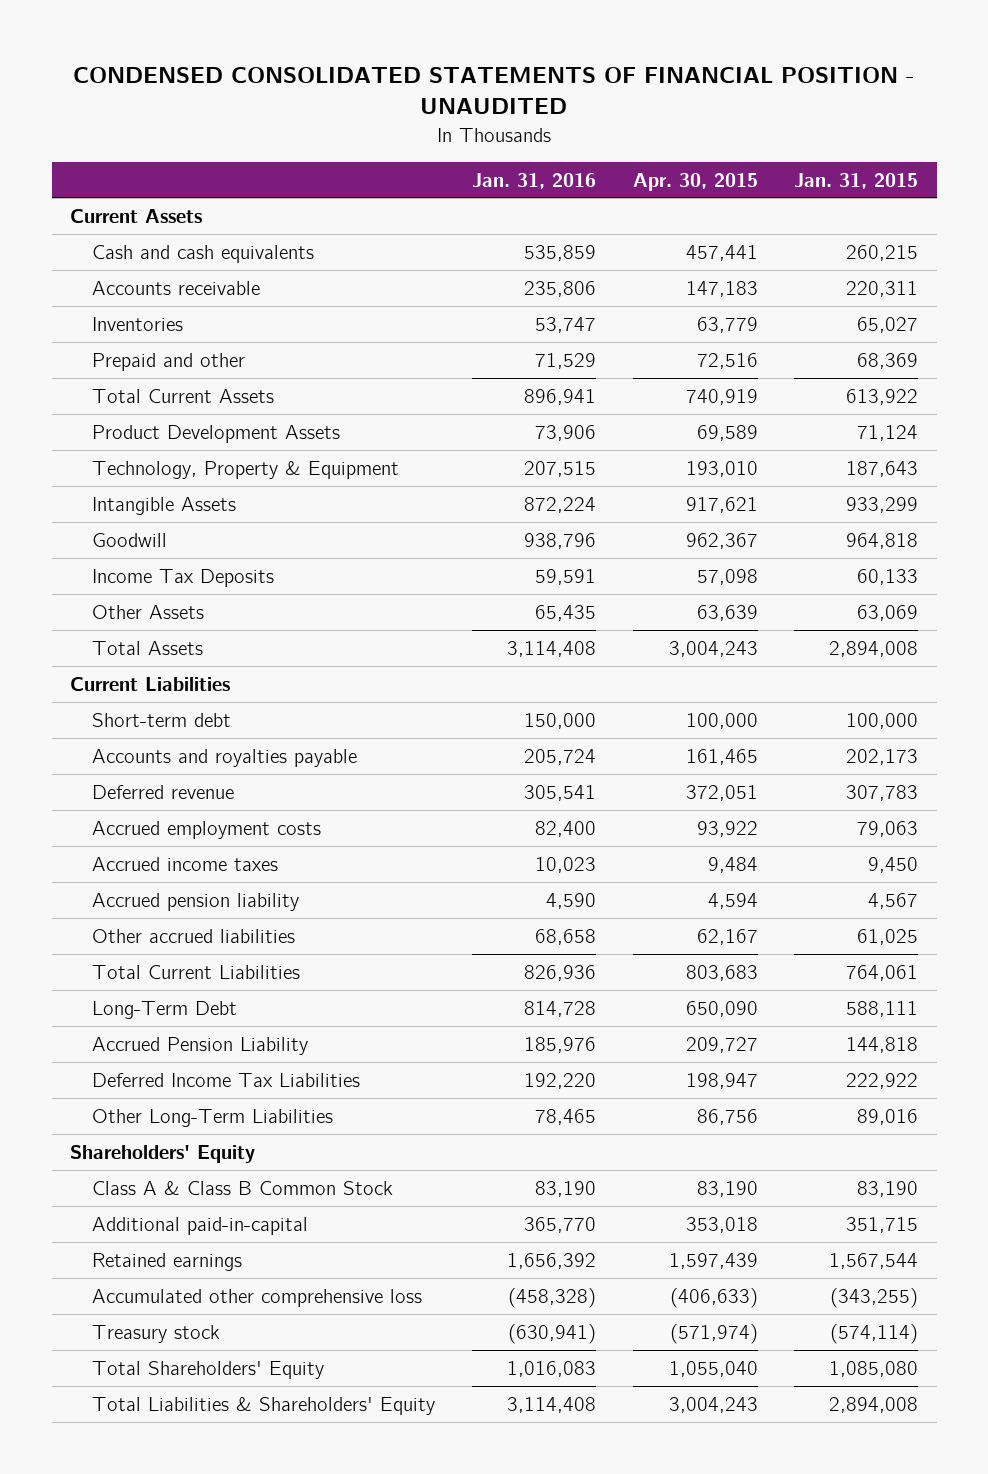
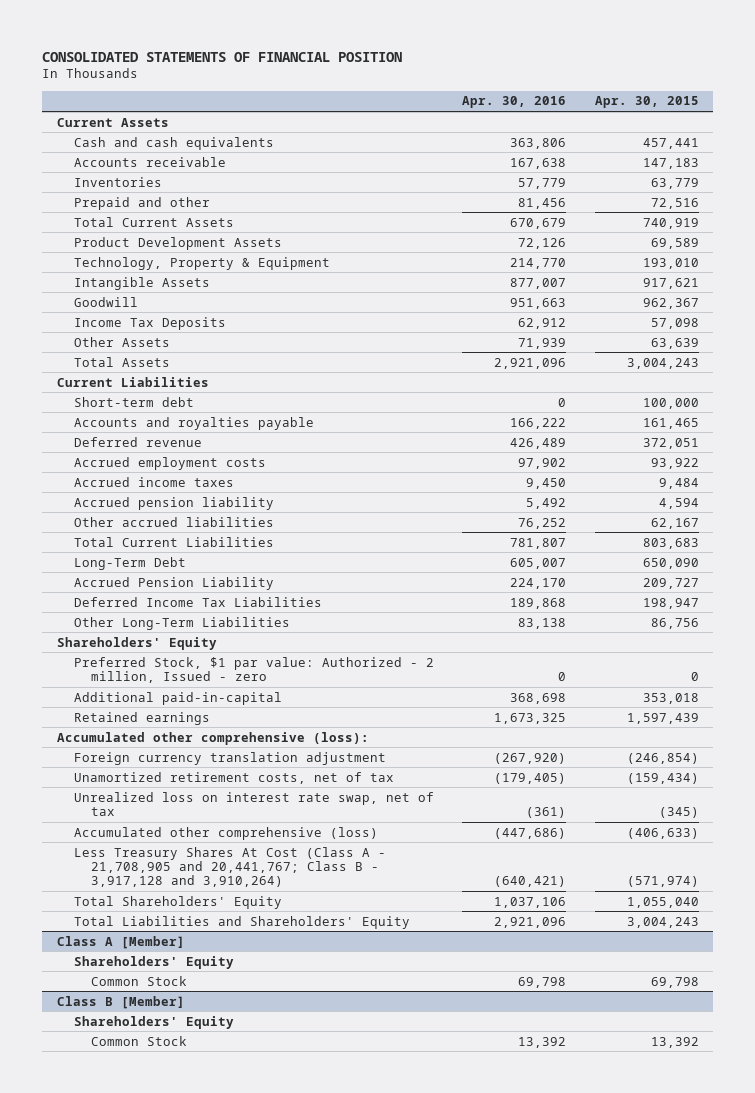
[73,67,915,115] CONDENSED CONSOLIDATED STATEMENTS OF FINANCIAL POSITION - UNAUDITED -> [42,51,403,62] CONSOLIDATED STATEMENTS OF FINANCIAL POSITION
[471,172,596,189] Jan. 31, 2016 -> none
[794,172,919,189] Jan. 31, 2015 -> none
none -> [462,96,567,109] Apr. 30, 2016
[92,1180,394,1195] Class A & Class B Common Stock -> none
none -> [73,656,434,683] Preferred Stock, $1 par value: Authorized - 2 million, Issued - zero
none -> [56,731,369,745] Accumulated other comprehensive (loss):
none -> [73,751,386,765] Foreign currency translation adjustment
none -> [73,771,394,784] Unamortized retirement costs, net of tax
none -> [73,791,434,816] Unrealized loss on interest rate swap, net of tax
[92,1288,423,1307] Accumulated other comprehensive loss -> [73,826,378,840] Accumulated other comprehensive (loss)
[92,1324,221,1343] Treasury stock -> [73,846,386,888] Less Treasury Shares At Cost (Class A - 21,708,905 and 20,441,767; Class B - 3,917,128 and 3,910,264)
[92,1396,436,1415] Total Liabilities & Shareholders' Equity -> [73,915,410,929] Total Liabilities and Shareholders' Equity
none -> [56,935,185,949] Class A [Member]
none -> [73,955,234,969] Shareholders' Equity
none -> [90,975,187,986] Common Stock
none -> [56,995,185,1009] Class B [Member]
none -> [73,1015,234,1029] Shareholders' Equity
none -> [90,1035,187,1046] Common Stock

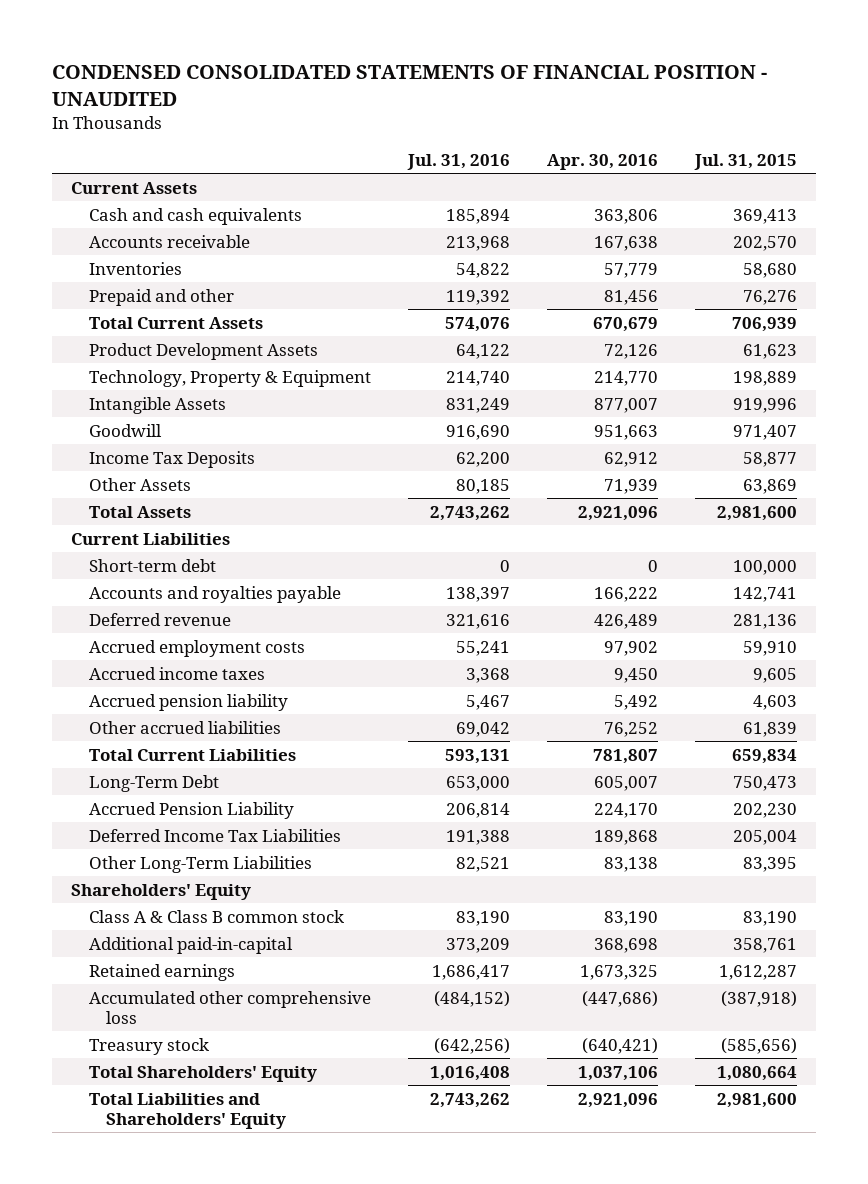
[42,51,403,62] CONSOLIDATED STATEMENTS OF FINANCIAL POSITION -> [52,65,768,106] CONDENSED CONSOLIDATED STATEMENTS OF FINANCIAL POSITION - UNAUDITED
[594,96,699,109] Apr. 30, 2015 -> none
none -> [406,153,510,170] Jul. 31, 2016
none -> [694,153,798,170] Jul. 31, 2015
[73,656,434,683] Preferred Stock, $1 par value: Authorized - 2 million, Issued - zero -> none
none -> [88,909,344,923] Class A & Class B common stock
[56,731,369,745] Accumulated other comprehensive (loss): -> none
[73,751,386,765] Foreign currency translation adjustment -> none
[73,771,394,784] Unamortized retirement costs, net of tax -> none
[73,791,434,816] Unrealized loss on interest rate swap, net of tax -> none
[73,826,378,840] Accumulated other comprehensive (loss) -> [88,990,371,1024] Accumulated other comprehensive loss
[73,846,386,888] Less Treasury Shares At Cost (Class A - 21,708,905 and 20,441,767; Class B - 3,917,128 and 3,910,264) -> [88,1037,209,1055] Treasury stock
[56,935,185,949] Class A [Member] -> none
[73,955,234,969] Shareholders' Equity -> none
[90,975,187,986] Common Stock -> none
[56,995,185,1009] Class B [Member] -> none
[73,1015,234,1029] Shareholders' Equity -> none
[90,1035,187,1046] Common Stock -> none

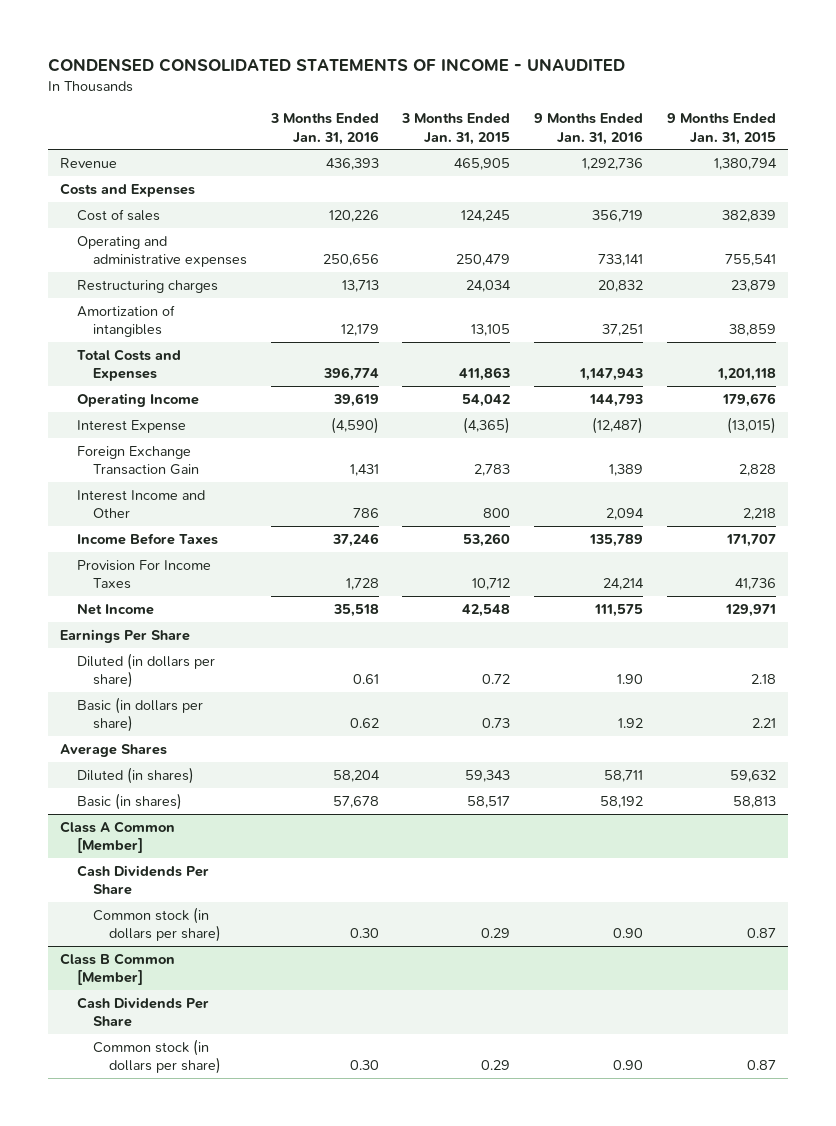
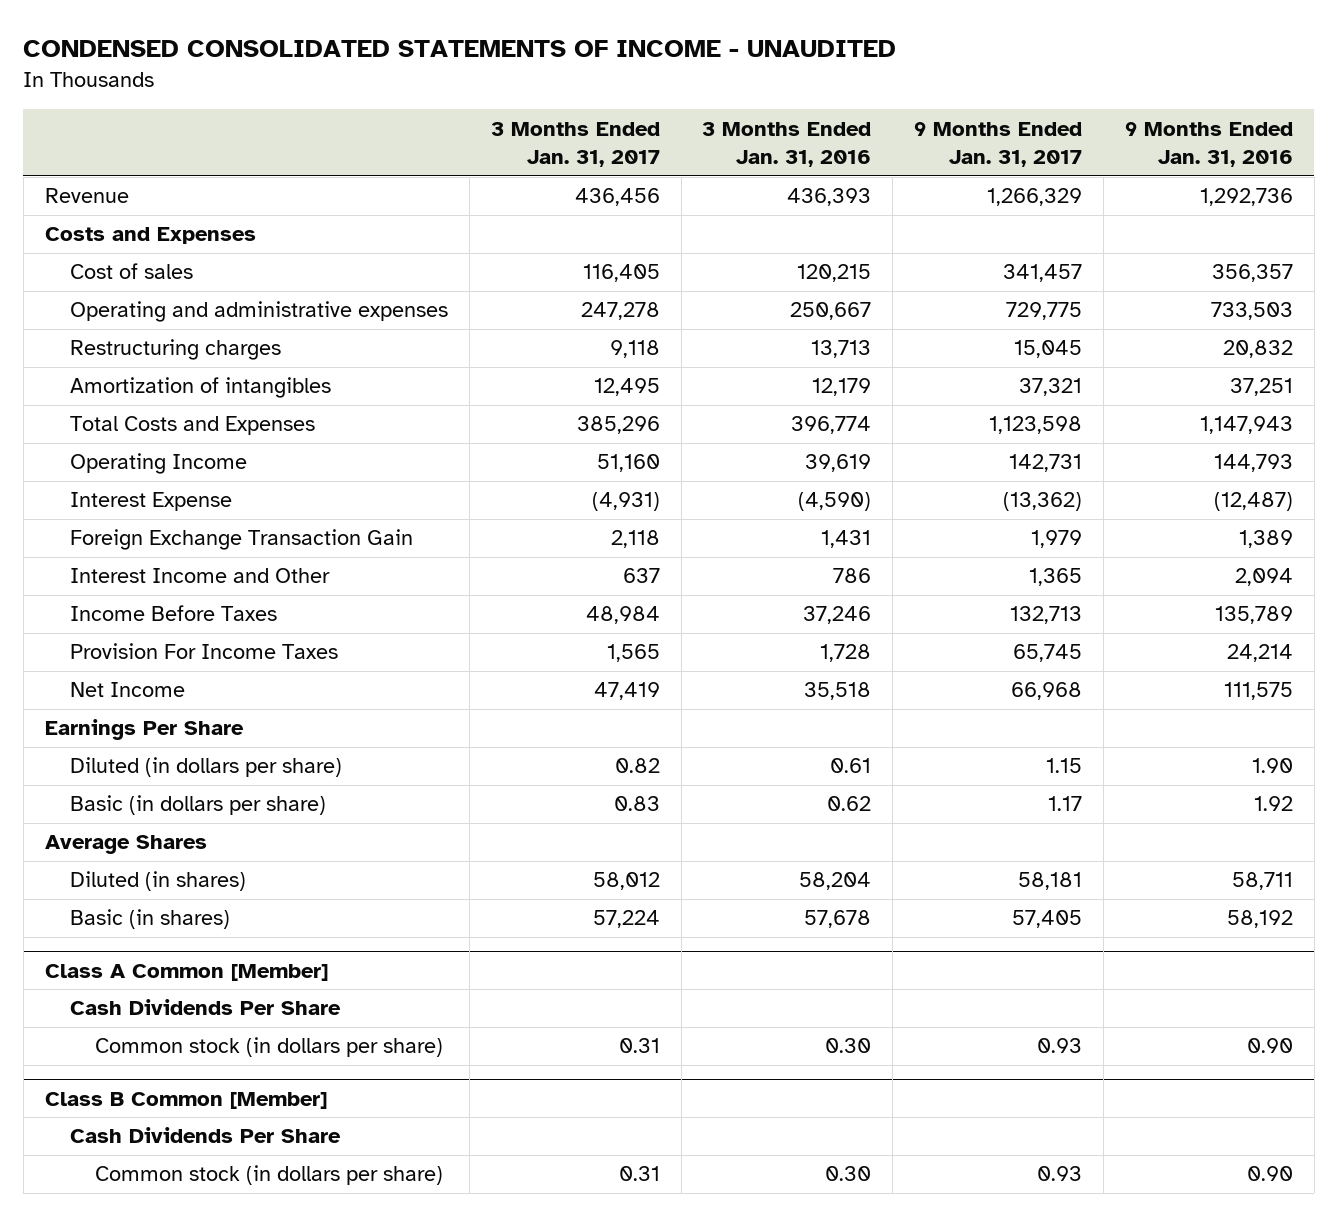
[401,113,511,145] 3 Months Ended Jan. 31, 2015 -> none
[666,113,776,145] 9 Months Ended Jan. 31, 2015 -> none
none -> [490,121,660,168] 3 Months Ended Jan. 31, 2017
none -> [914,121,1083,168] 9 Months Ended Jan. 31, 2017
[328,209,379,222] 120,226 -> [797,264,872,283] 120,215
[592,209,644,222] 356,719 -> [1211,264,1293,283] 356,357
[322,253,379,266] 250,656 -> [790,302,872,321] 250,667
[598,253,644,266] 733,141 -> [1210,302,1293,321] 733,503

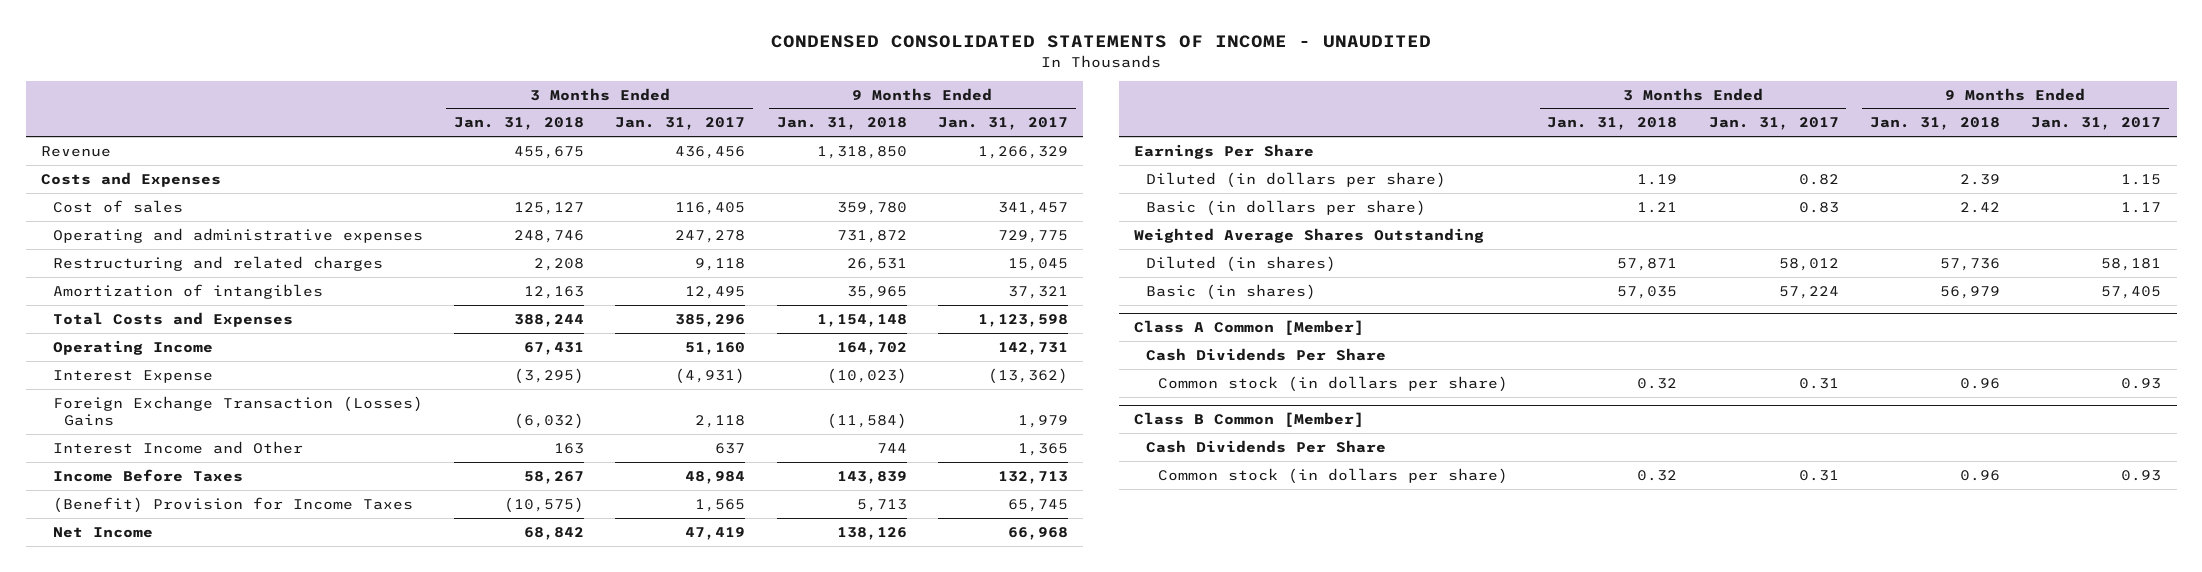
[702,121,872,168] 3 Months Ended Jan. 31, 2016 -> none
[1124,121,1293,168] 9 Months Ended Jan. 31, 2016 -> none
none -> [454,117,585,131] Jan. 31, 2018
none -> [776,117,907,131] Jan. 31, 2018
[69,339,281,361] Restructuring charges -> [52,255,383,271] Restructuring and related charges
[69,529,413,551] Foreign Exchange Transaction Gain -> [52,395,423,426] Foreign Exchange Transaction (Losses) Gains
[69,643,338,660] Provision For Income Taxes -> [52,496,413,513] (Benefit) Provision for Income Taxes
[44,835,207,855] Average Shares -> [1134,227,1485,243] Weighted Average Shares Outstanding

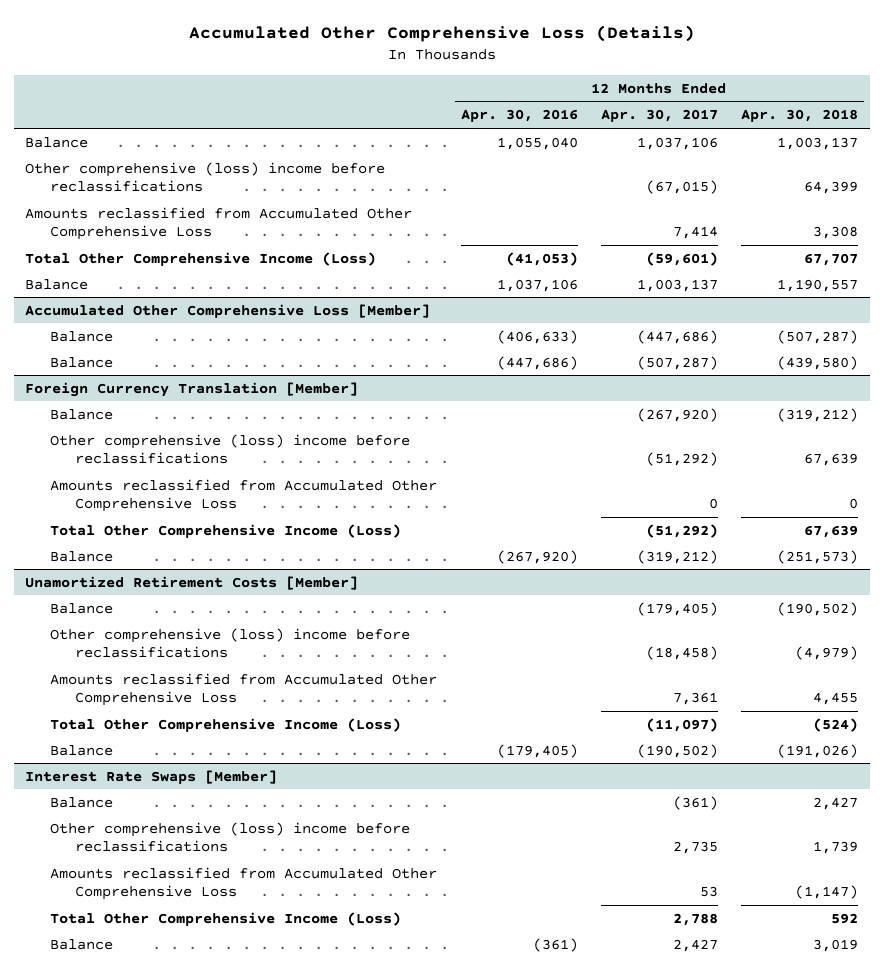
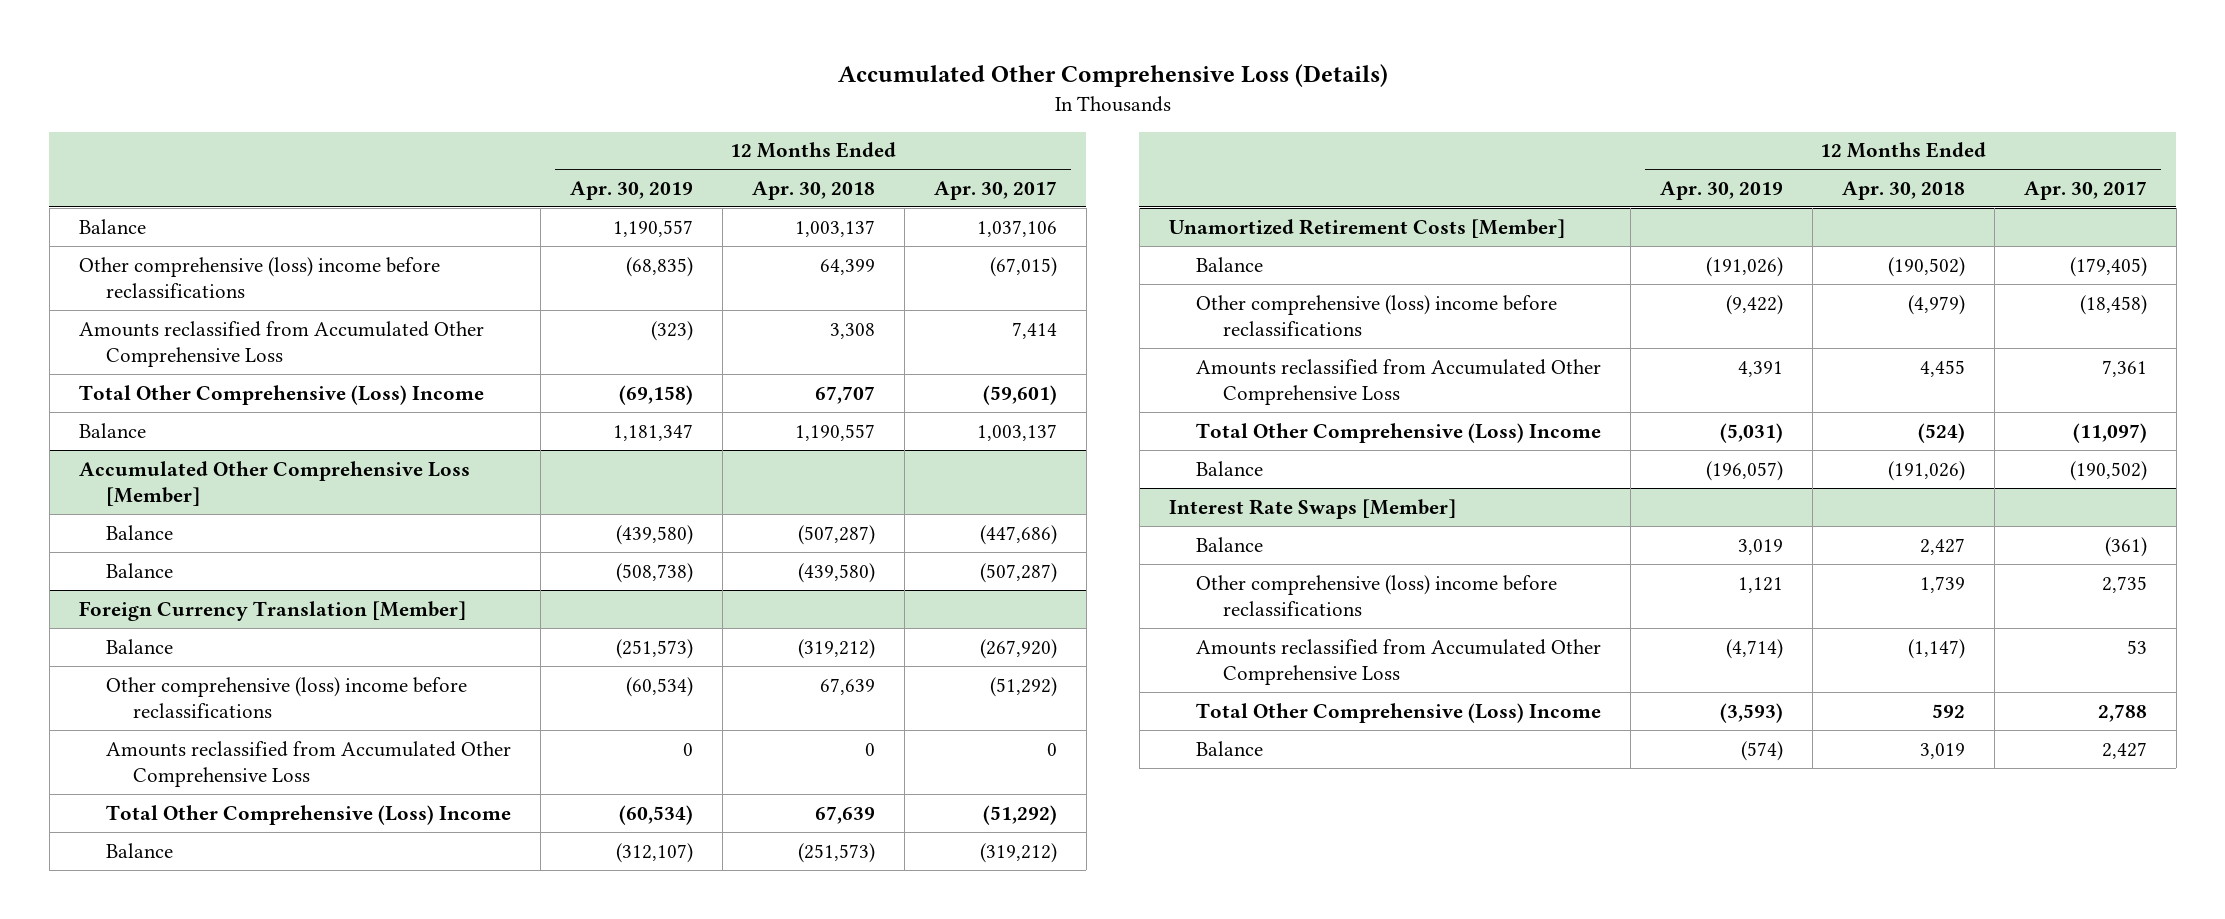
[460,109,578,123] Apr. 30, 2016 -> none
none -> [569,180,693,200] Apr. 30, 2019
[25,251,377,266] Total Other Comprehensive Income (Loss) -> [78,384,484,405] Total Other Comprehensive (Loss) Income
[50,523,402,538] Total Other Comprehensive Income (Loss) -> [105,804,511,825] Total Other Comprehensive (Loss) Income
[50,717,402,732] Total Other Comprehensive Income (Loss) -> [1195,422,1601,443] Total Other Comprehensive (Loss) Income
[50,911,402,926] Total Other Comprehensive Income (Loss) -> [1195,702,1601,723] Total Other Comprehensive (Loss) Income

